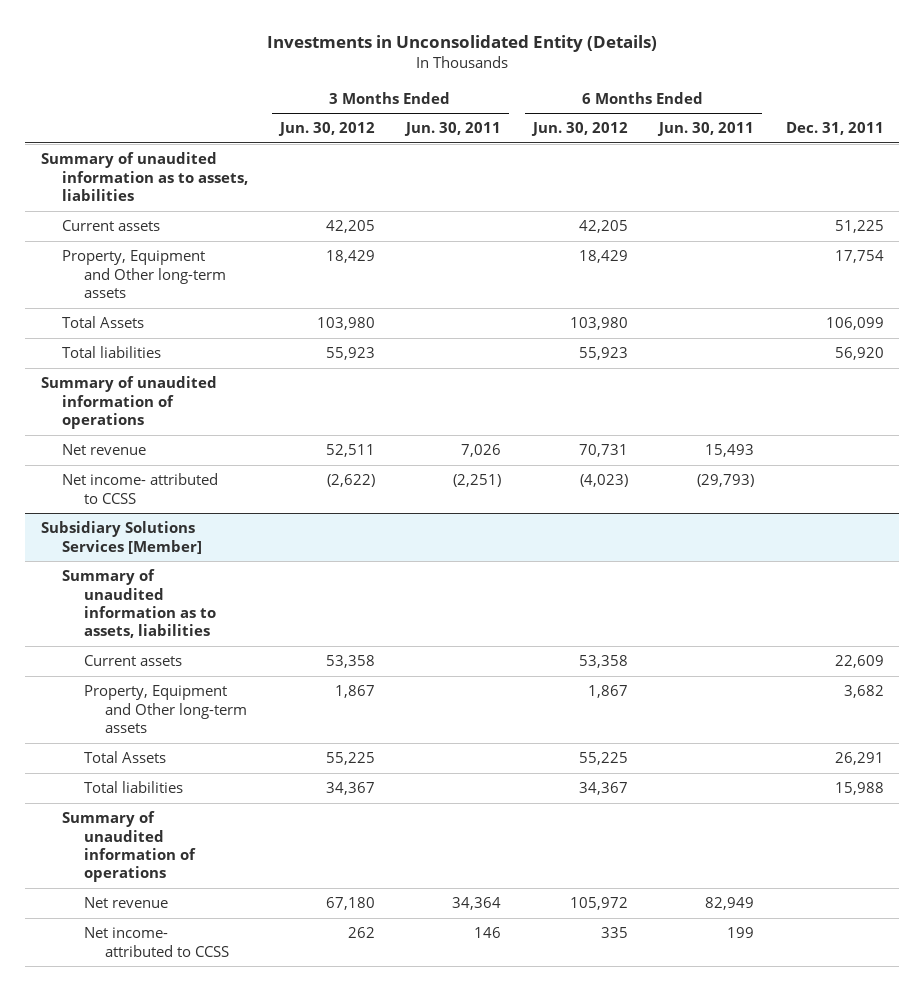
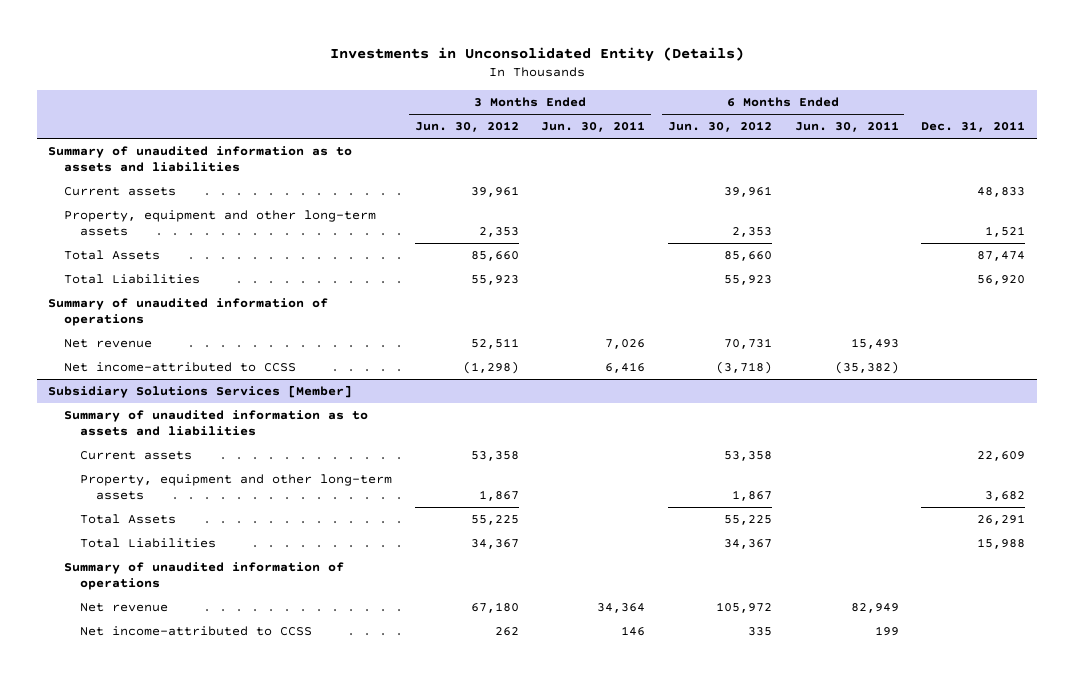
[40,152,249,201] Summary of unaudited information as to assets, liabilities -> [48,146,353,173] Summary of unaudited information as to assets and liabilities
[325,220,375,234] 42,205 -> [470,186,519,198] 39,961
[578,220,628,234] 42,205 -> [724,186,773,198] 39,961
[834,220,884,234] 51,225 -> [977,187,1026,198] 48,833
[62,250,226,298] Property, Equipment and Other long-term assets -> [64,210,377,237] Property, equipment and other long-term assets
[325,250,375,264] 18,429 -> [478,227,519,238] 2,353
[578,250,628,264] 18,429 -> [732,227,773,238] 2,353
[834,250,884,264] 17,754 -> [985,226,1026,238] 1,521
[316,317,375,331] 103,980 -> [470,251,519,262] 85,660
[569,317,628,331] 103,980 -> [724,251,773,262] 85,660
[825,317,884,331] 106,099 -> [977,251,1026,262] 87,474
[62,346,162,359] Total liabilities -> [64,274,201,285] Total Liabilities
[62,473,219,504] Net income- attributed to CCSS -> [64,362,297,373] Net income-attributed to CCSS
[326,474,375,488] (2,622) -> [462,361,519,375] (1,298)
[453,474,502,488] (2,251) -> [605,362,646,374] 6,416
[579,474,628,488] (4,023) -> [716,361,773,375] (3,718)
[697,474,755,488] (29,793) -> [834,361,899,375] (35,382)
[62,569,216,639] Summary of unaudited information as to assets, liabilities -> [64,410,369,437] Summary of unaudited information as to assets and liabilities
[83,685,248,733] Property, Equipment and Other long-term assets -> [79,474,392,501] Property, equipment and other long-term assets
[83,781,183,794] Total liabilities -> [79,538,216,549] Total Liabilities
[83,927,230,957] Net income- attributed to CCSS -> [79,626,312,637] Net income-attributed to CCSS

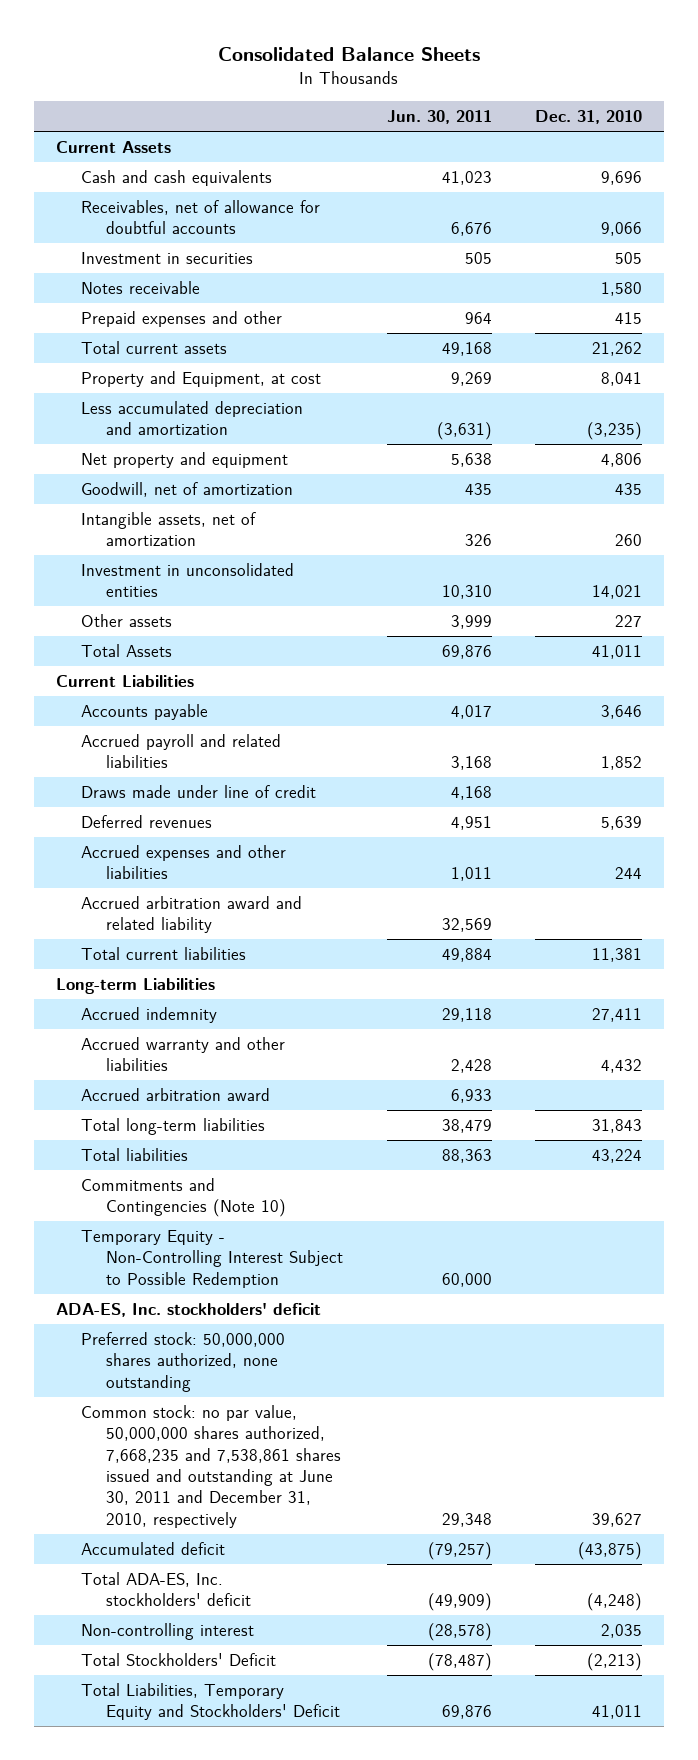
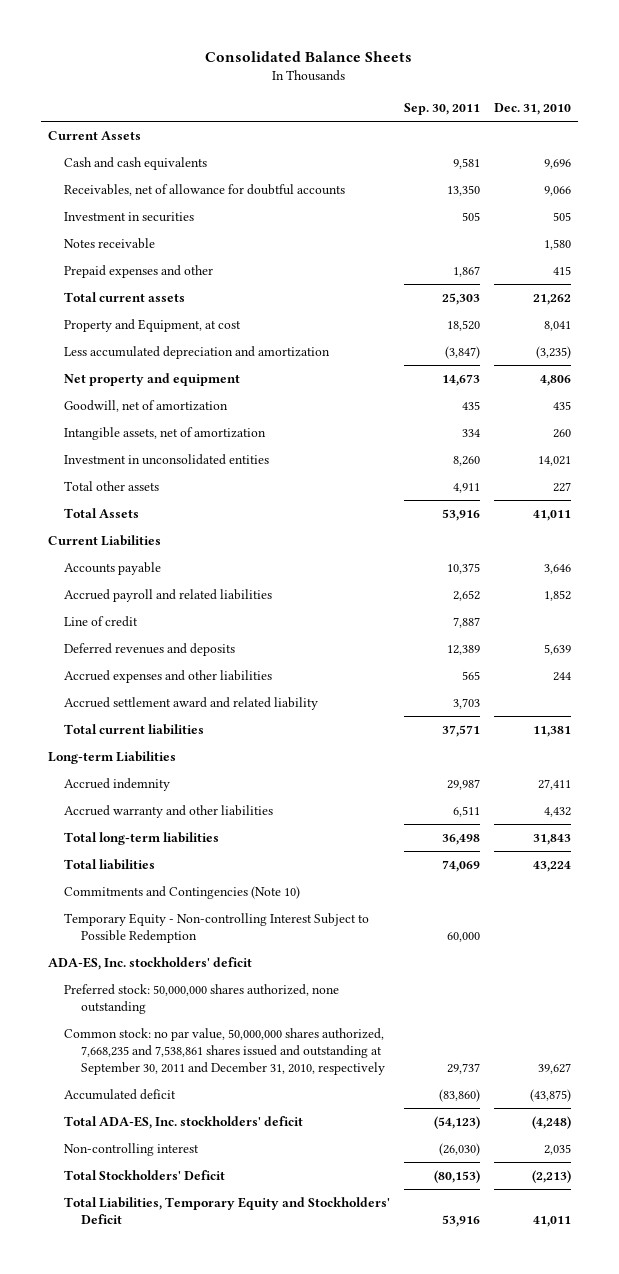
[386,110,492,125] Jun. 30, 2011 -> none
none -> [404,103,481,116] Sep. 30, 2011
[81,614,173,628] Other assets -> [64,481,160,492] Total other assets
[81,785,317,799] Draws made under line of credit -> [64,616,139,628] Line of credit
[81,815,213,829] Deferred revenues -> [64,643,236,657] Deferred revenues and deposits
[81,896,303,934] Accrued arbitration award and related liability -> [64,697,319,711] Accrued settlement award and related liability
[81,1088,271,1102] Accrued arbitration award -> none
[81,1230,344,1288] Temporary Equity - Non-Controlling Interest Subject to Possible Redemption -> [64,913,370,944] Temporary Equity - Non-controlling Interest Subject to Possible Redemption
[81,1405,342,1528] Common stock: no par value, 50,000,000 shares authorized, 7,668,235 and 7,538,861 shares issued and outstanding at June 30, 2011 and December 31, 2010, respectively -> [64,1028,385,1076] Common stock: no par value, 50,000,000 shares authorized, 7,668,235 and 7,538,861 shares issued and outstanding at September 30, 2011 and December 31, 2010, respectively

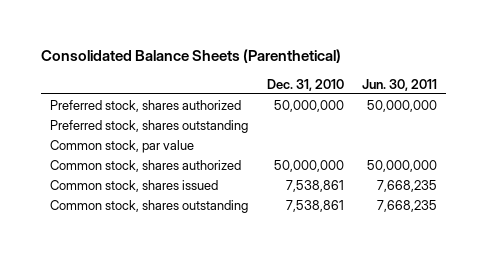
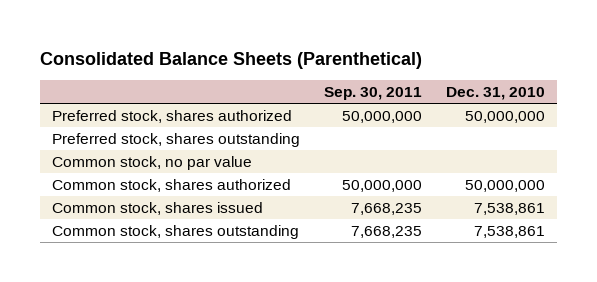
[362,78,438,91] Jun. 30, 2011 -> none
none -> [324,87,423,101] Sep. 30, 2011
[50,139,195,153] Common stock, par value -> [52,155,253,170] Common stock, no par value

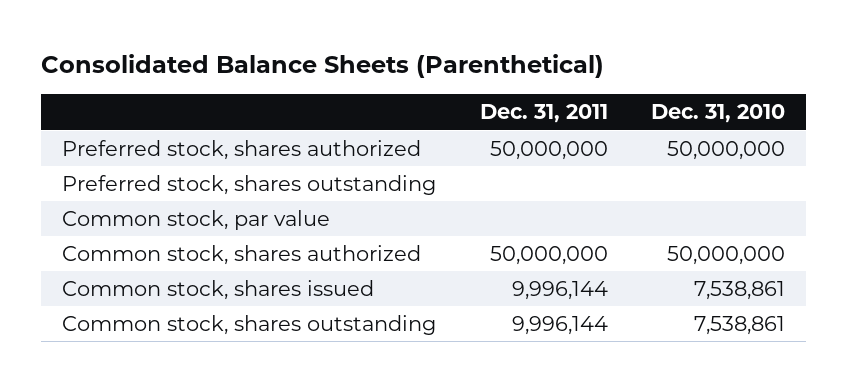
[324,87,423,101] Sep. 30, 2011 -> none
none -> [479,104,608,124] Dec. 31, 2011
[52,155,253,170] Common stock, no par value -> [62,210,331,231] Common stock, par value

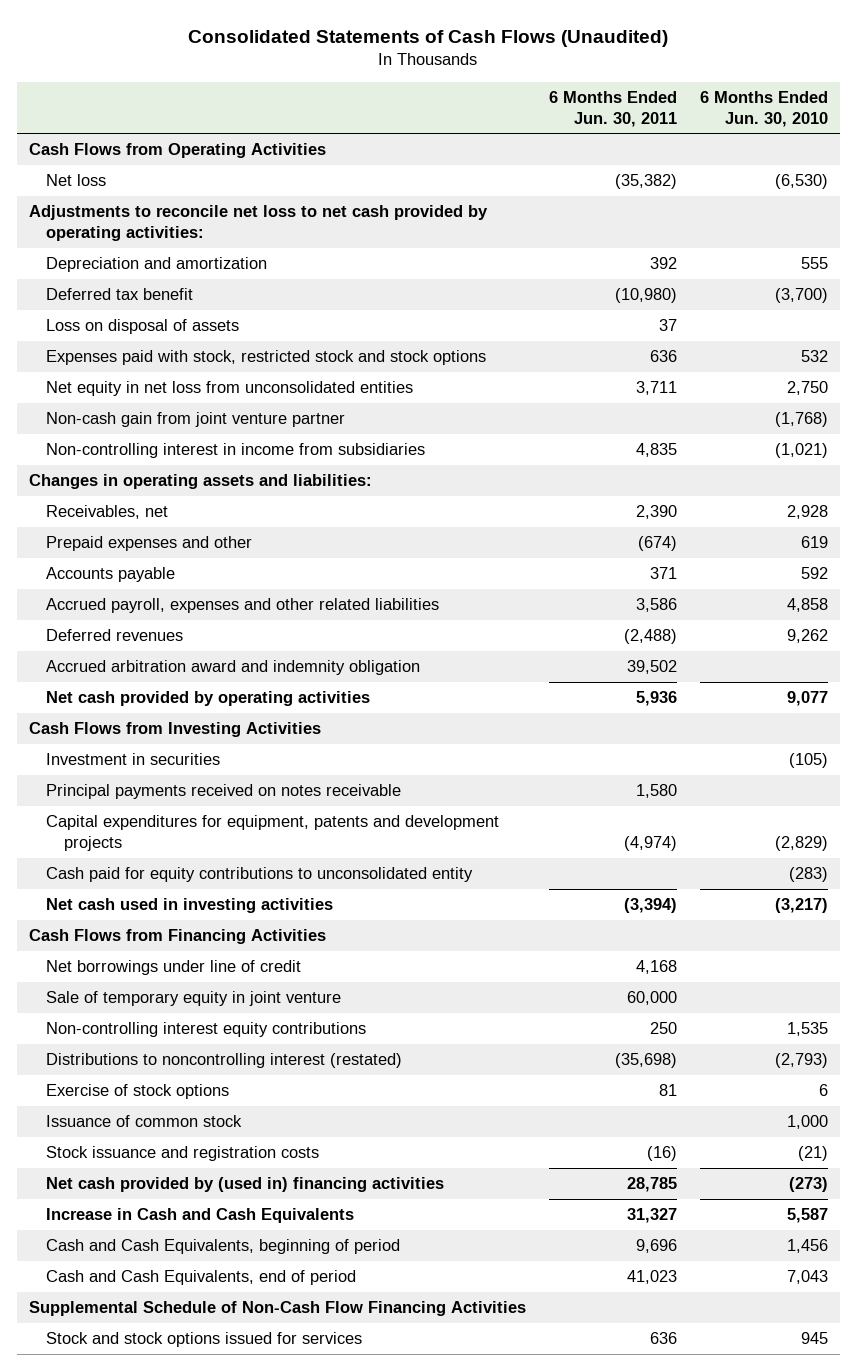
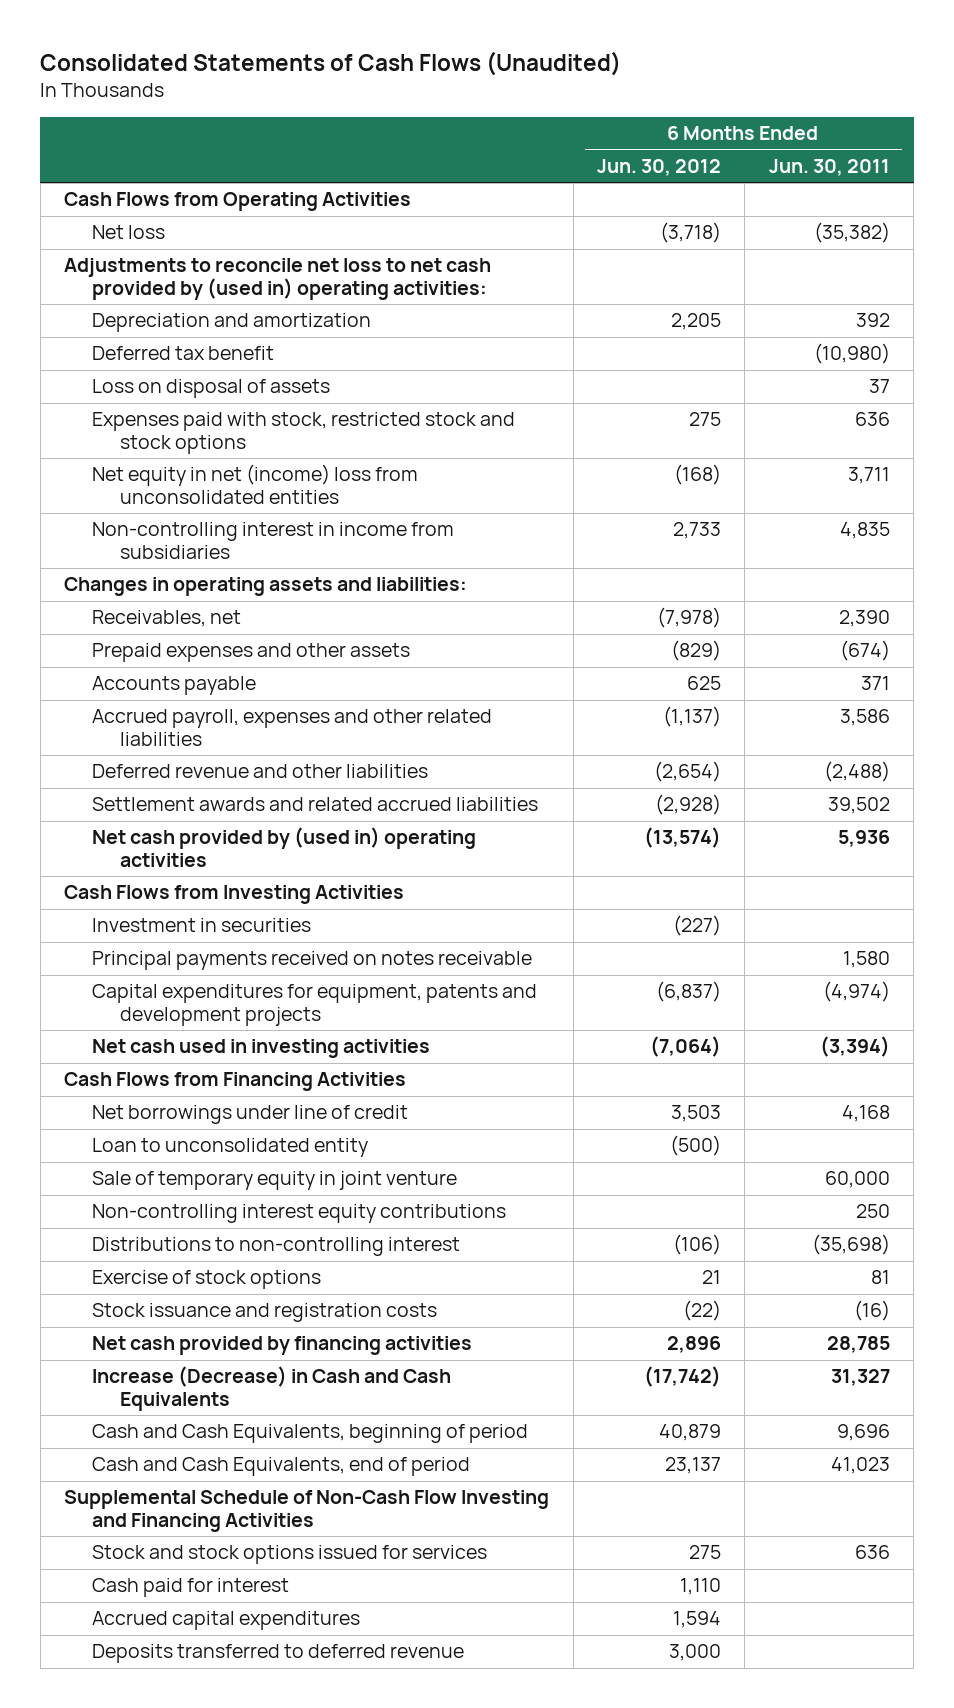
[700,90,829,127] 6 Months Ended Jun. 30, 2010 -> none
none -> [596,158,721,176] Jun. 30, 2012
[28,205,488,242] Adjustments to reconcile net loss to net cash provided by operating activities: -> [64,258,492,301] Adjustments to reconcile net loss to net cash provided by (used in) operating activities:
[46,412,346,428] Non-cash gain from joint venture partner -> none
[46,381,414,397] Net equity in net loss from unconsolidated entities -> [91,464,418,505] Net equity in net (income) loss from unconsolidated entities
[46,536,253,552] Prepaid expenses and other -> [91,643,410,663] Prepaid expenses and other assets
[46,629,184,642] Deferred revenues -> [91,764,428,779] Deferred revenue and other liabilities
[46,660,421,676] Accrued arbitration award and indemnity obligation -> [91,797,538,812] Settlement awards and related accrued liabilities
[46,691,371,707] Net cash provided by operating activities -> [91,827,476,868] Net cash provided by (used in) operating activities
[46,867,474,883] Cash paid for equity contributions to unconsolidated entity -> none
none -> [91,1138,368,1158] Loan to unconsolidated entity
[46,1053,403,1069] Distributions to noncontrolling interest (restated) -> [91,1237,460,1257] Distributions to non-controlling interest
[46,1115,243,1128] Issuance of common stock -> none
[46,1177,445,1193] Net cash provided by (used in) financing activities -> [91,1336,472,1356] Net cash provided by financing activities
[46,1208,355,1224] Increase in Cash and Cash Equivalents -> [91,1366,451,1412] Increase (Decrease) in Cash and Cash Equivalents
[28,1301,526,1317] Supplemental Schedule of Non-Cash Flow Financing Activities -> [64,1490,550,1533] Supplemental Schedule of Non-Cash Flow Investing and Financing Activities
none -> [91,1578,289,1598] Cash paid for interest
none -> [91,1611,360,1631] Accrued capital expenditures
none -> [91,1644,464,1664] Deposits transferred to deferred revenue

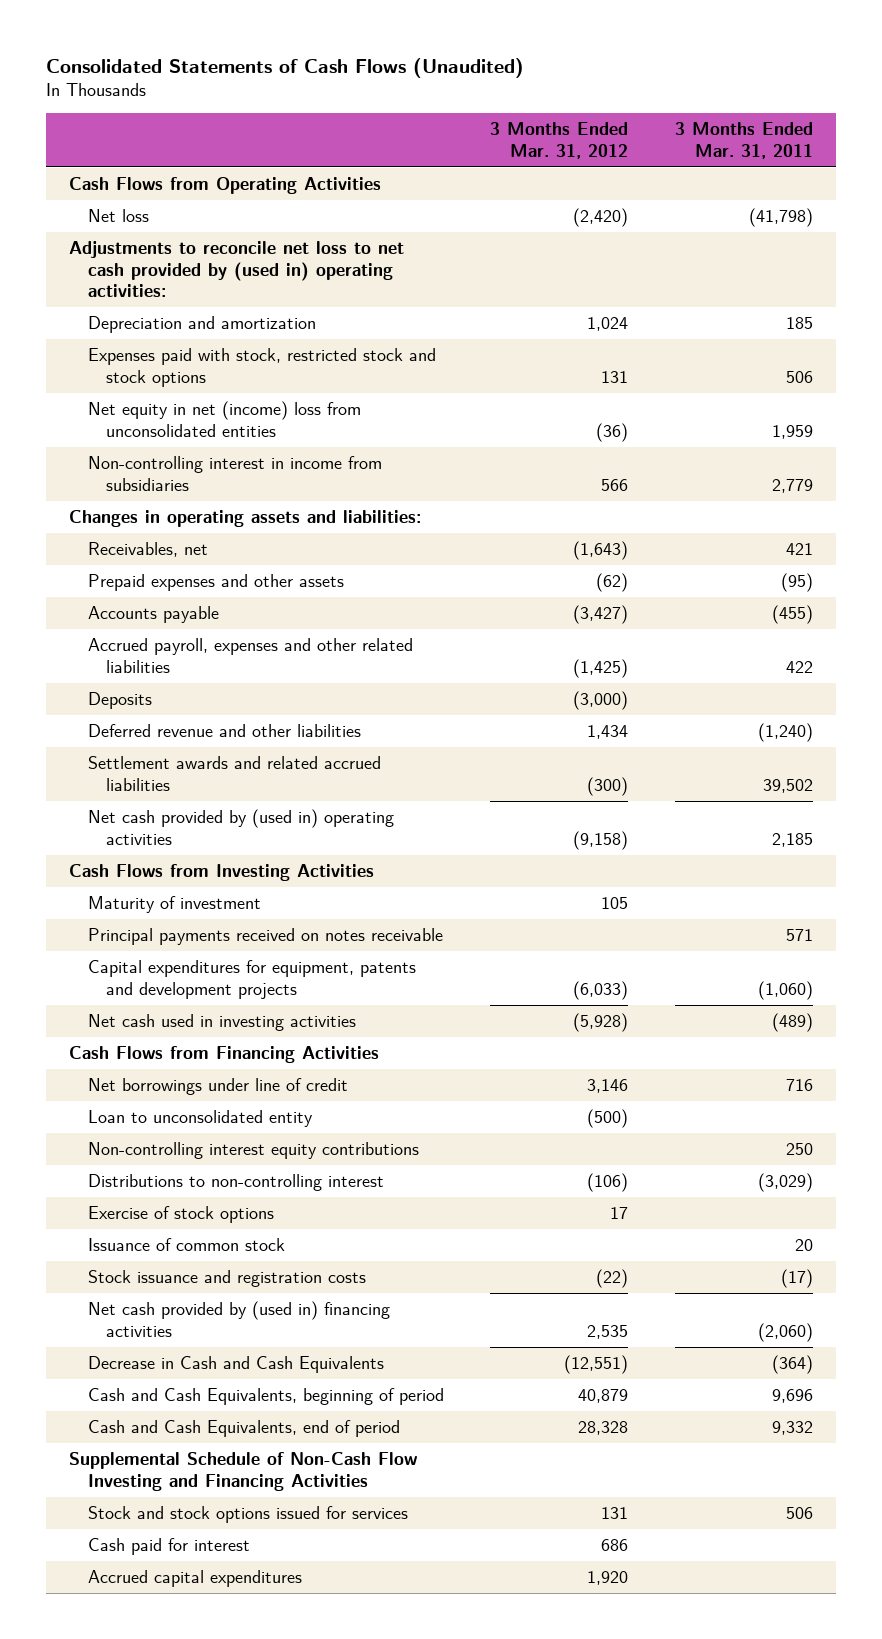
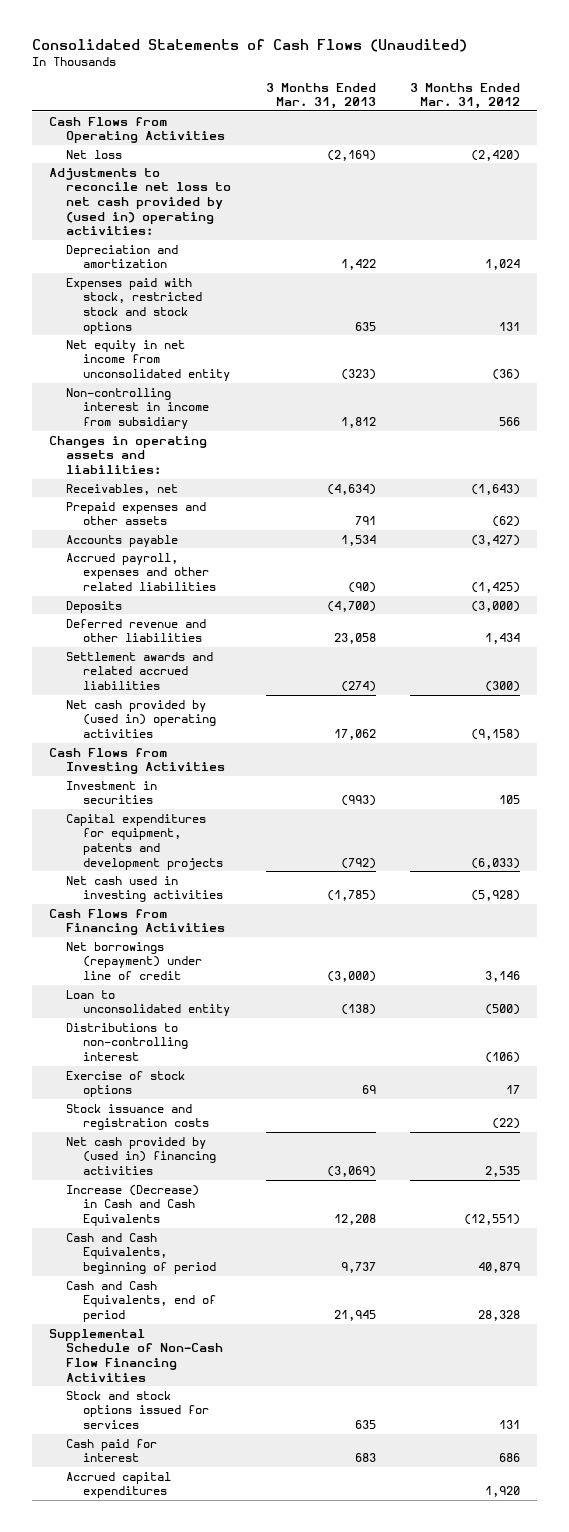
[674,122,813,159] 3 Months Ended Mar. 31, 2011 -> none
none -> [265,82,376,110] 3 Months Ended Mar. 31, 2013
[87,401,361,437] Net equity in net (income) loss from unconsolidated entities -> [66,339,231,381] Net equity in net income from unconsolidated entity
[87,456,382,491] Non-controlling interest in income from subsidiaries -> [66,387,210,429] Non-controlling interest in income from subsidiary
[87,896,261,914] Maturity of investment -> none
[87,928,443,946] Principal payments received on notes receivable -> none
none -> [66,780,158,805] Investment in securities
[87,1078,348,1096] Net borrowings under line of credit -> [66,941,203,980] Net borrowings (repayment) under line of credit
[87,1142,419,1160] Non-controlling interest equity contributions -> none
[87,1238,285,1252] Issuance of common stock -> none
[87,1356,384,1374] Decrease in Cash and Cash Equivalents -> [66,1184,200,1226] Increase (Decrease) in Cash and Cash Equivalents
[69,1452,418,1491] Supplemental Schedule of Non-Cash Flow Investing and Financing Activities -> [49,1328,224,1382] Supplemental Schedule of Non-Cash Flow Financing Activities

